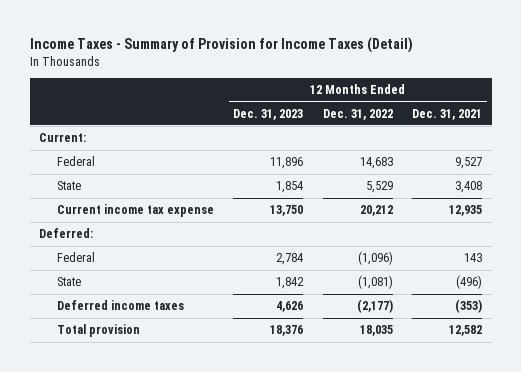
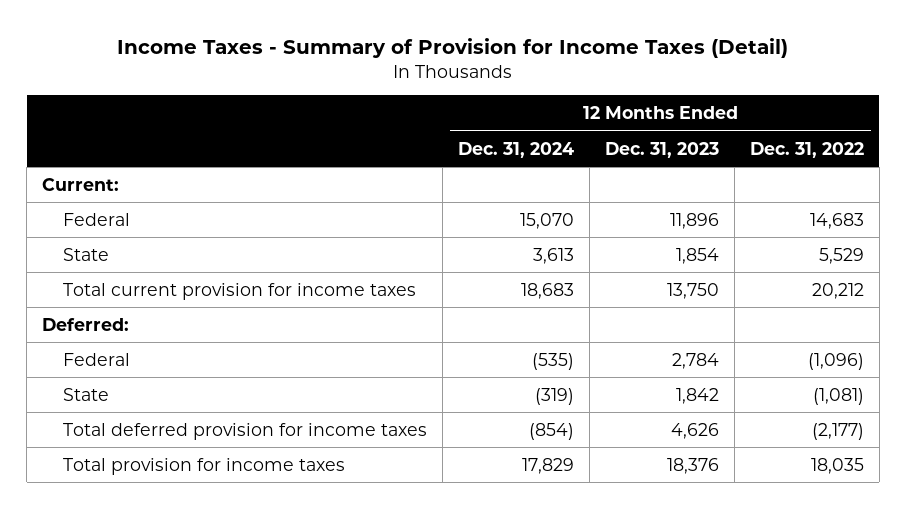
[411,108,482,120] Dec. 31, 2021 -> none
none -> [458,141,575,158] Dec. 31, 2024
[57,204,215,218] Current income tax expense -> [63,282,417,300] Total current provision for income taxes
[57,300,185,311] Deferred income taxes -> [63,422,428,440] Total deferred provision for income taxes
[57,324,141,338] Total provision -> [63,457,346,475] Total provision for income taxes

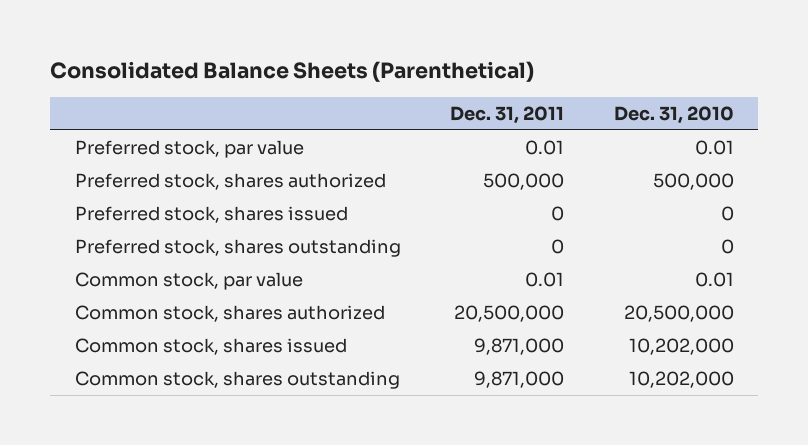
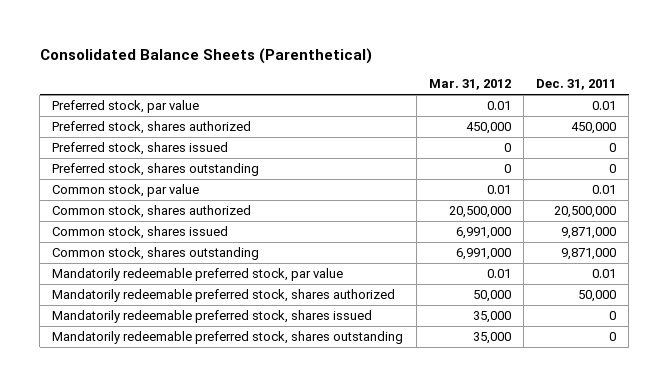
[613,105,734,124] Dec. 31, 2010 -> none
none -> [428,79,511,91] Mar. 31, 2012
[483,173,565,191] 500,000 -> [570,122,616,135] 450,000
none -> [52,268,344,282] Mandatorily redeemable preferred stock, par value
none -> [52,289,396,303] Mandatorily redeemable preferred stock, shares authorized
none -> [52,310,373,324] Mandatorily redeemable preferred stock, shares issued
none -> [52,331,404,345] Mandatorily redeemable preferred stock, shares outstanding

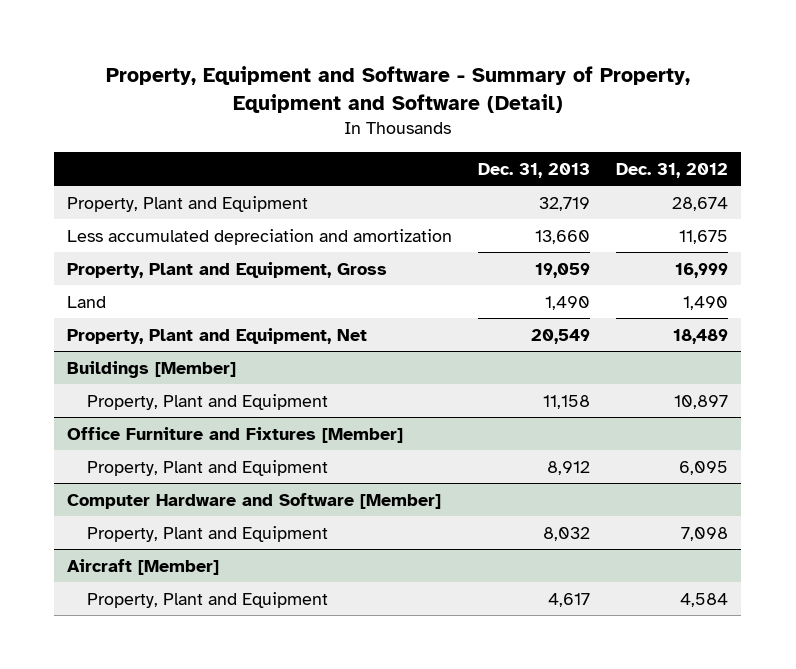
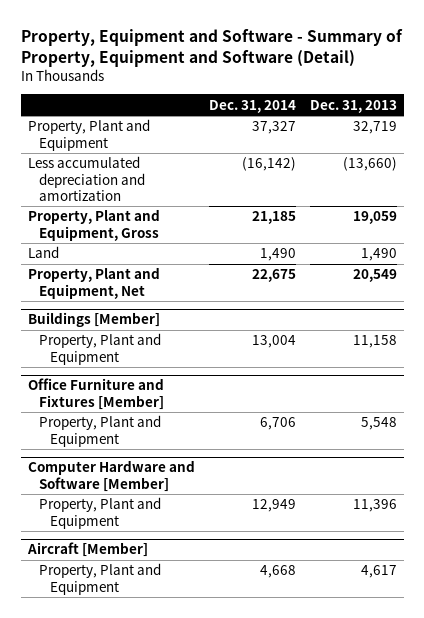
[616,162,729,178] Dec. 31, 2012 -> none
none -> [208,99,296,113] Dec. 31, 2014
[535,229,591,244] 13,660 -> [342,157,397,172] (13,660)
[547,460,591,475] 8,912 -> [360,417,397,431] 5,548
[543,526,591,541] 8,032 -> [352,499,397,513] 11,396

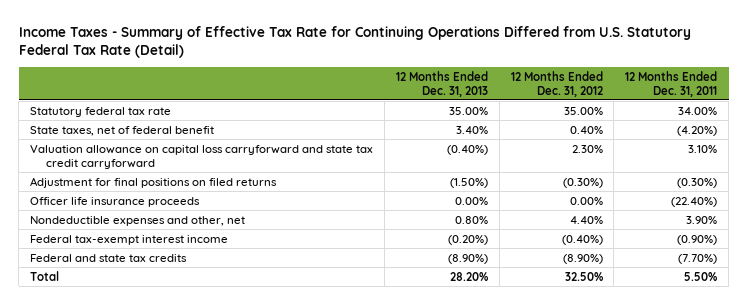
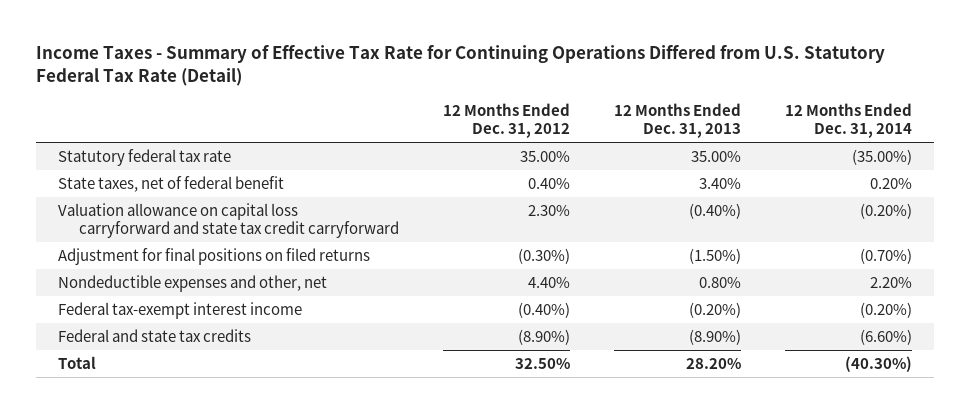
[625,70,718,97] 12 Months Ended Dec. 31, 2011 -> none
none -> [784,103,912,139] 12 Months Ended Dec. 31, 2014
[30,196,201,207] Officer life insurance proceeds -> none

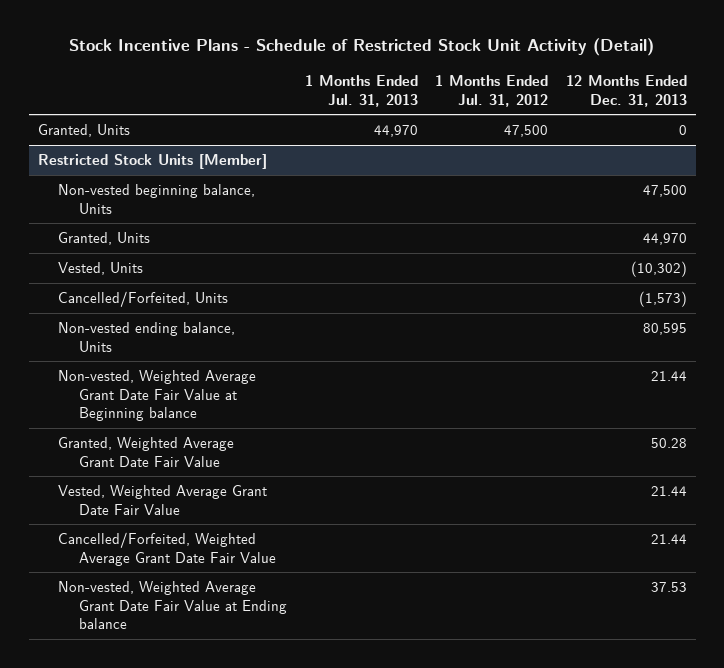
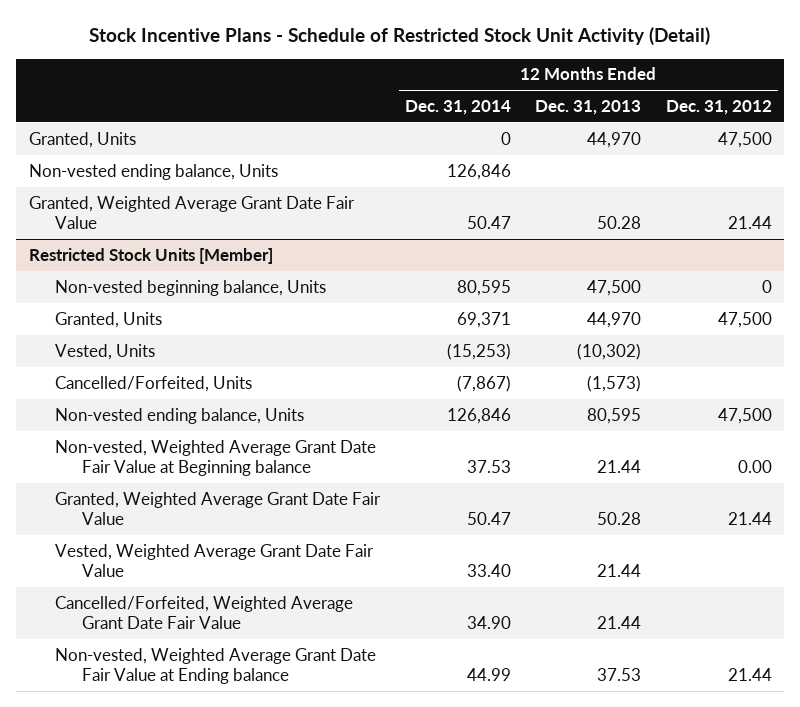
[304,75,418,107] 1 Months Ended Jul. 31, 2013 -> none
[435,75,549,107] 1 Months Ended Jul. 31, 2012 -> none
none -> [404,99,511,115] Dec. 31, 2014
none -> [665,99,772,115] Dec. 31, 2012
[678,125,687,136] 0 -> [587,131,642,148] 44,970
none -> [28,163,278,180] Non-vested ending balance, Units
none -> [28,195,355,230] Granted, Weighted Average Grant Date Fair Value

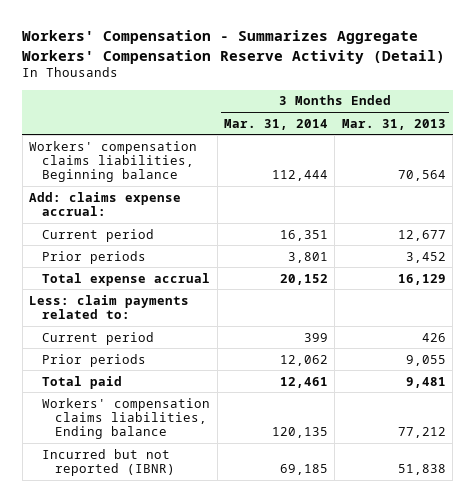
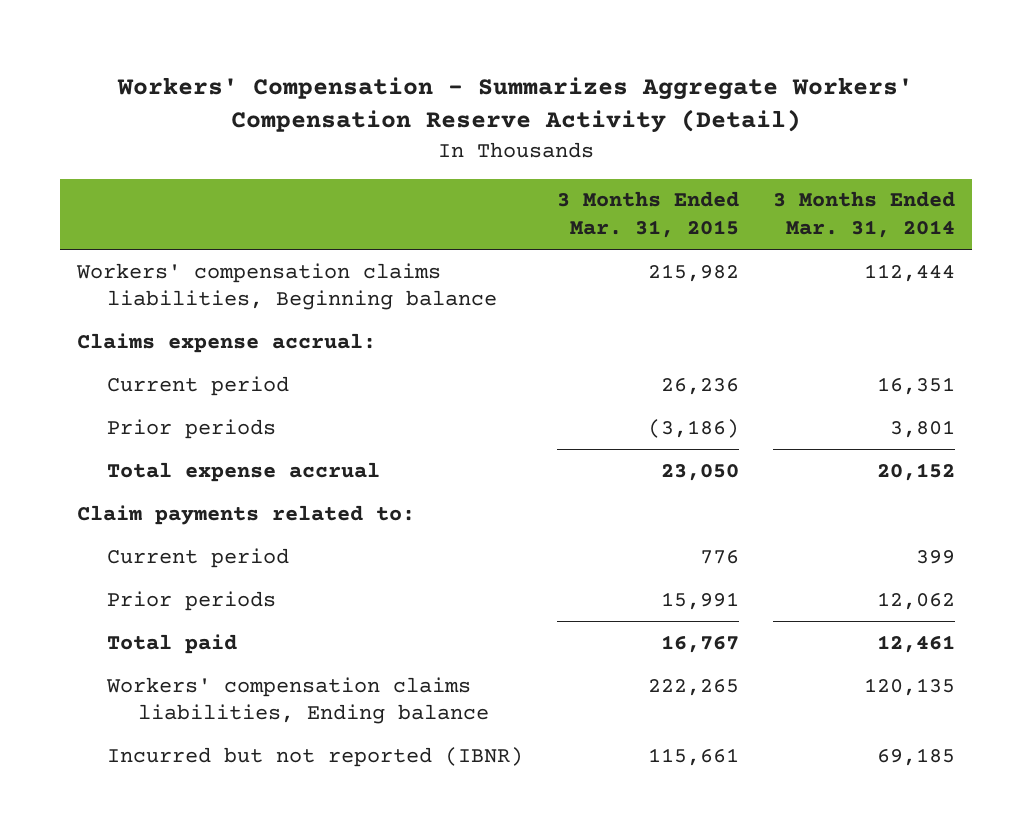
[341,118,446,130] Mar. 31, 2013 -> none
none -> [557,191,740,239] 3 Months Ended Mar. 31, 2015
[29,191,182,216] Add: claims expense accrual: -> [76,332,376,353] Claims expense accrual:
[29,294,190,319] Less: claim payments related to: -> [76,504,415,525] Claim payments related to:

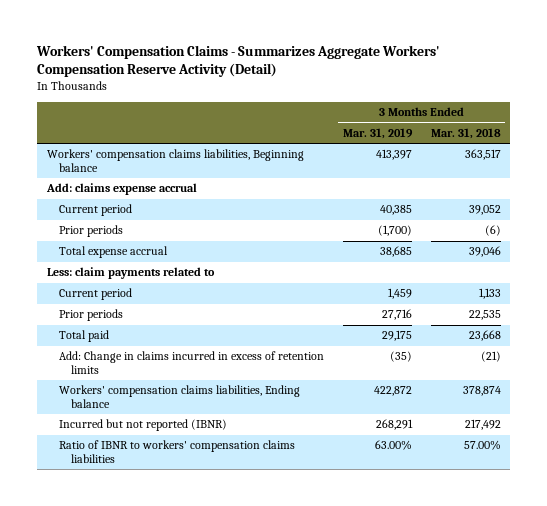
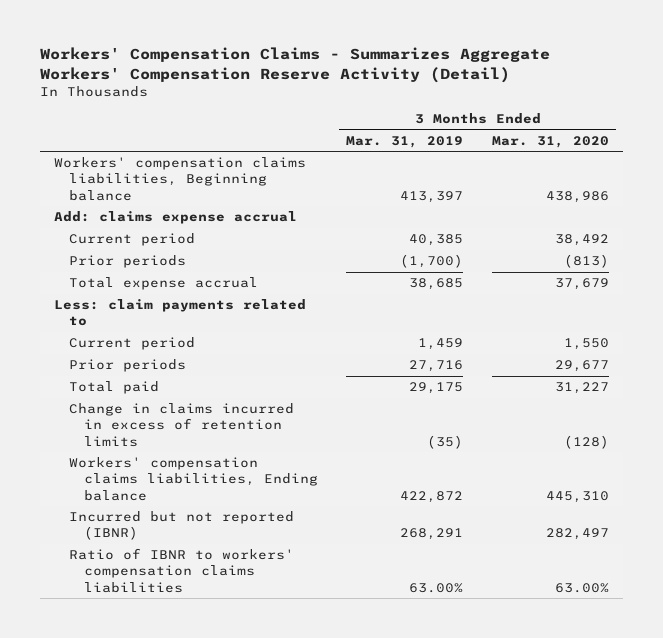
[430,127,501,139] Mar. 31, 2018 -> none
none -> [491,135,609,148] Mar. 31, 2020
[58,351,324,375] Add: Change in claims incurred in excess of retention limits -> [69,403,295,447] Change in claims incurred in excess of retention limits

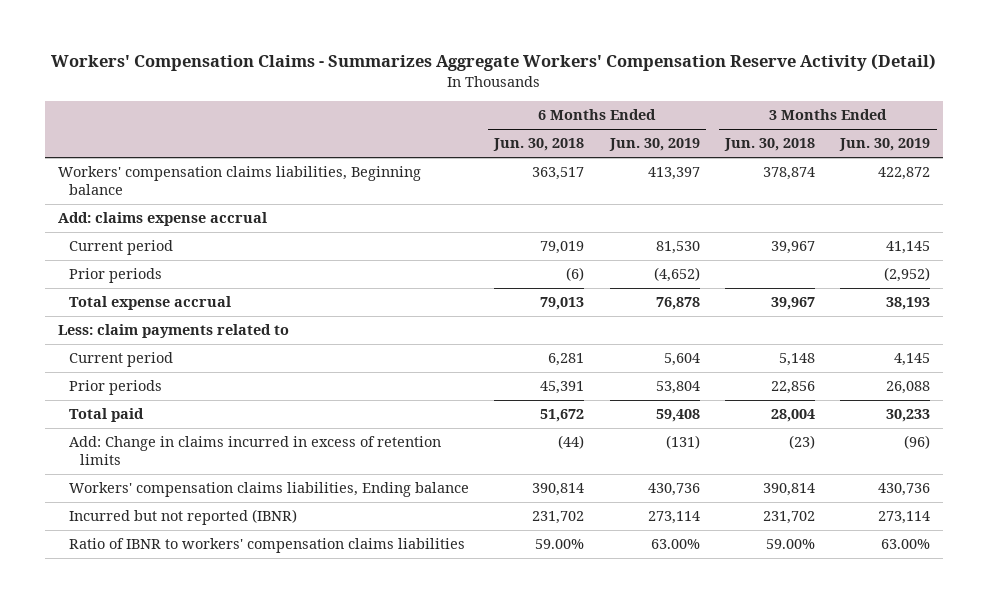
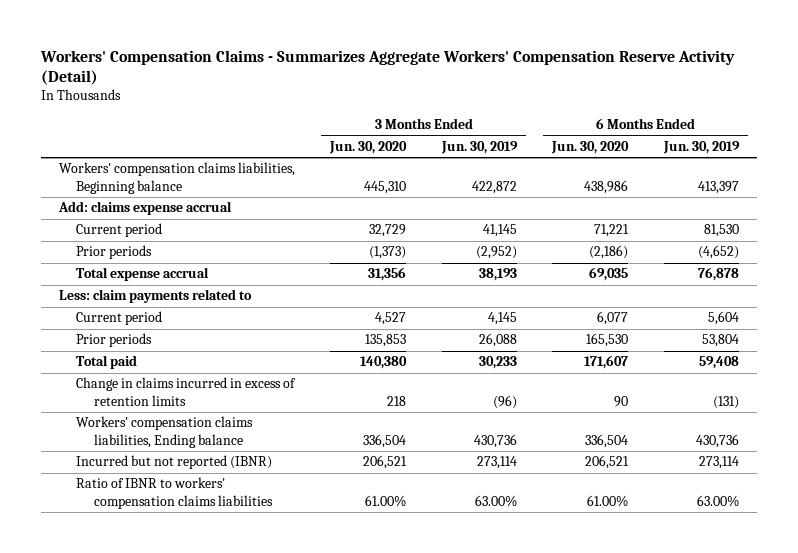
[493,138,585,152] Jun. 30, 2018 -> none
[723,138,815,152] Jun. 30, 2018 -> none
none -> [329,140,408,154] Jun. 30, 2020
none -> [551,140,630,154] Jun. 30, 2020
[68,436,441,465] Add: Change in claims incurred in excess of retention limits -> [76,377,297,406] Change in claims incurred in excess of retention limits

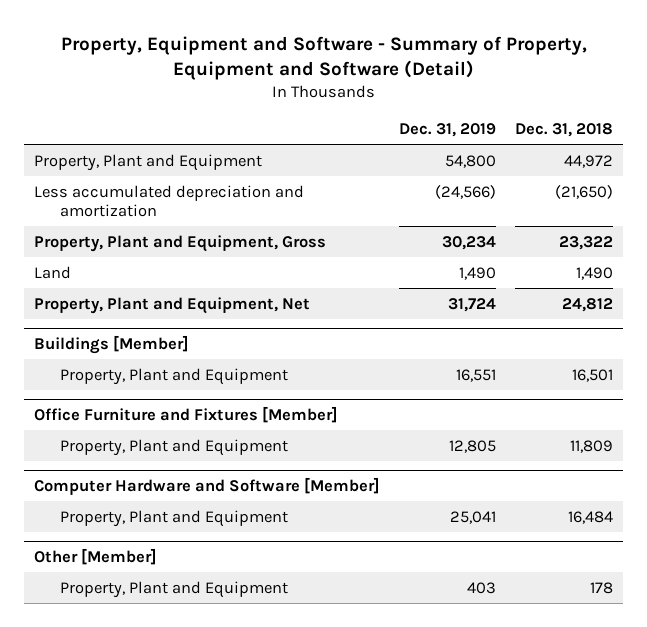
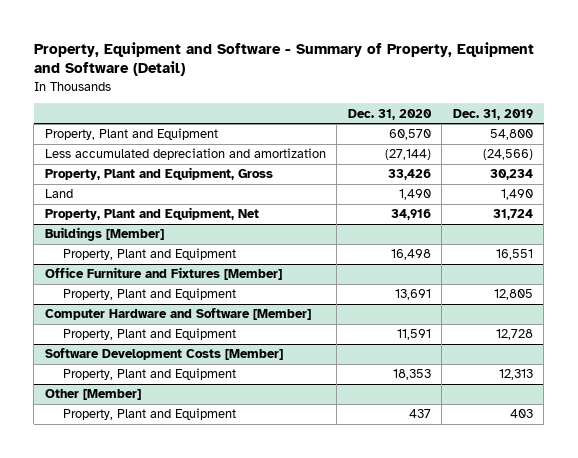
[515,123,614,138] Dec. 31, 2018 -> none
none -> [347,108,432,120] Dec. 31, 2020
[450,510,497,524] 25,041 -> [495,329,533,341] 12,728
none -> [44,348,283,361] Software Development Costs [Member]
none -> [62,368,236,381] Property, Plant and Equipment

